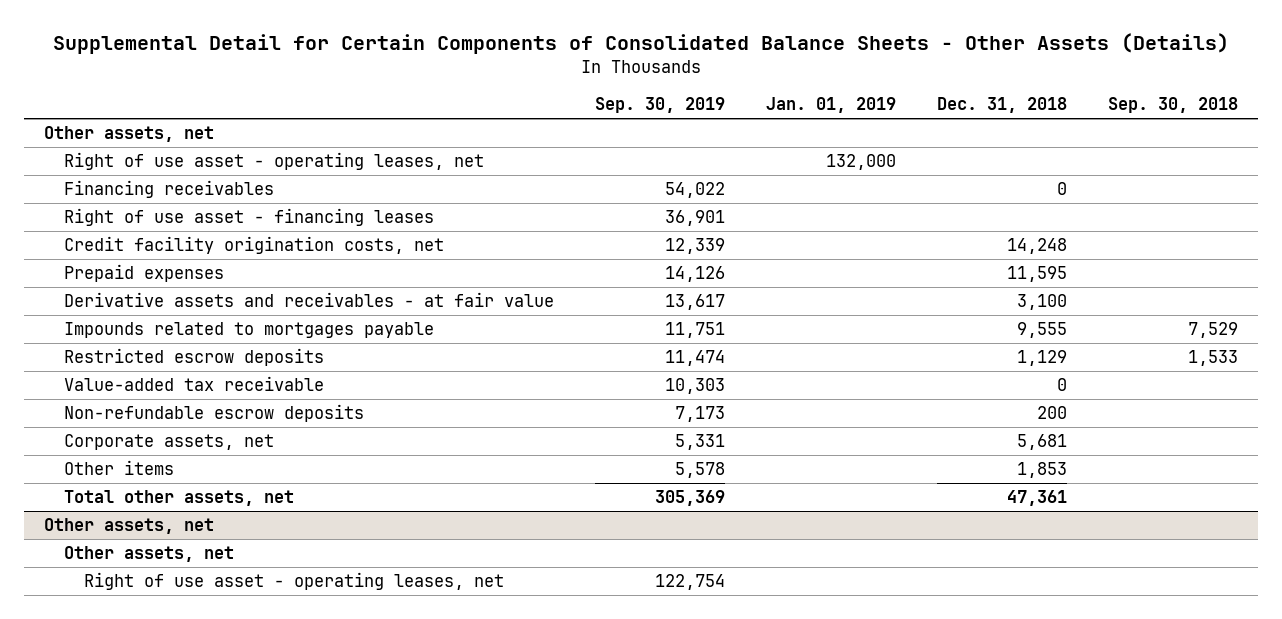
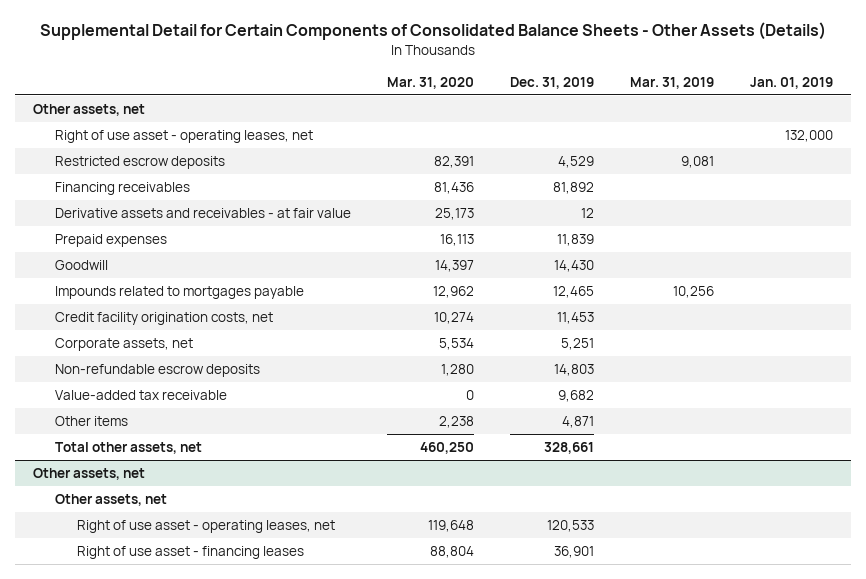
[595,97,726,114] Sep. 30, 2019 -> none
[936,97,1067,114] Dec. 31, 2018 -> none
[1107,97,1238,114] Sep. 30, 2018 -> none
none -> [386,76,474,89] Mar. 31, 2020
none -> [509,76,594,89] Dec. 31, 2019
none -> [629,76,714,89] Mar. 31, 2019
[64,348,325,367] Restricted escrow deposits -> [54,156,225,170] Restricted escrow deposits
[64,208,435,227] Right of use asset - financing leases -> none
[64,264,225,283] Prepaid expenses -> [54,234,167,248] Prepaid expenses
none -> [54,260,108,271] Goodwill
[64,236,445,255] Credit facility origination costs, net -> [54,312,273,326] Credit facility origination costs, net
[64,404,365,423] Non-refundable escrow deposits -> [54,364,260,378] Non-refundable escrow deposits
[64,376,325,392] Value-added tax receivable -> [54,390,227,401] Value-added tax receivable
none -> [76,546,304,560] Right of use asset - financing leases

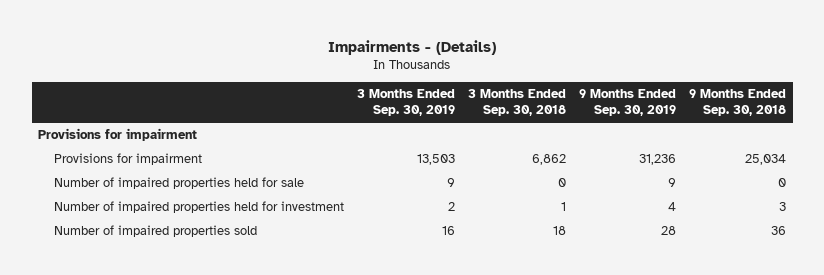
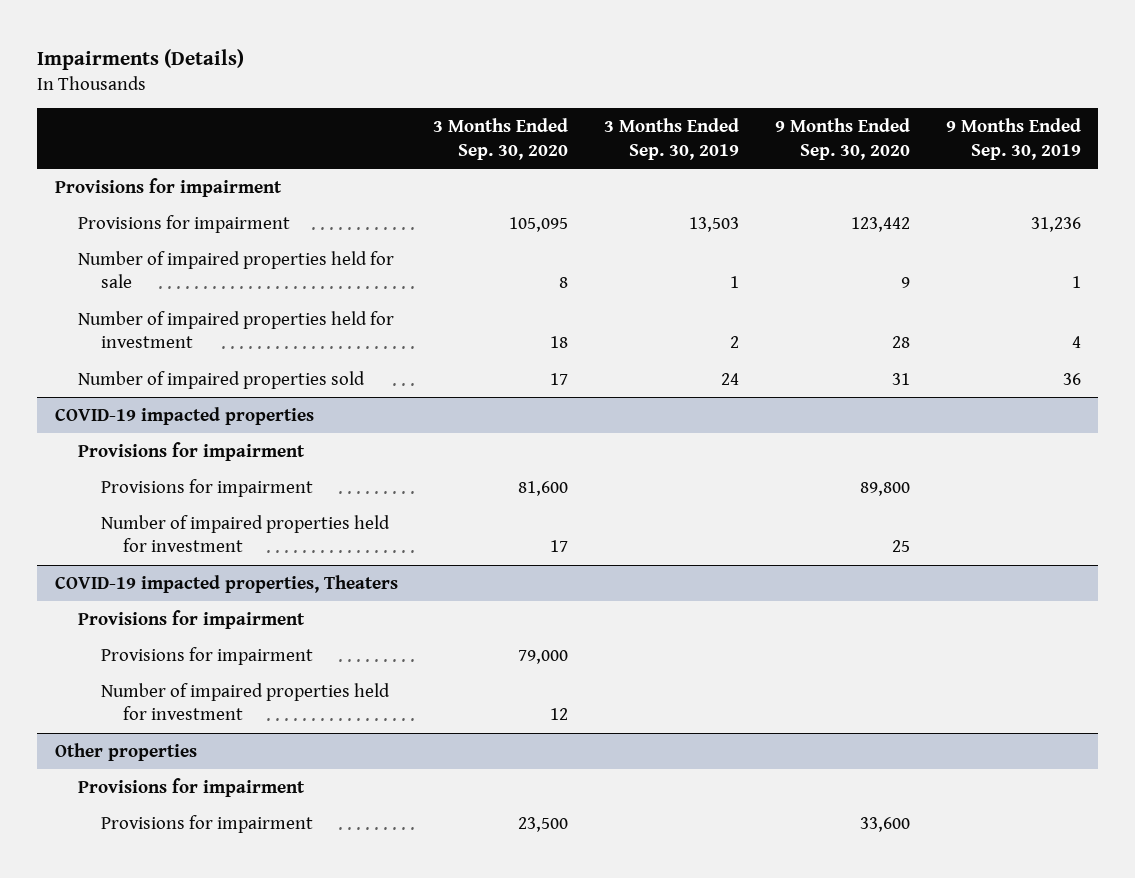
[328,39,497,55] Impairments - (Details) -> [36,49,244,71] Impairments (Details)
[468,89,567,117] 3 Months Ended Sep. 30, 2018 -> none
[689,89,787,117] 9 Months Ended Sep. 30, 2018 -> none
none -> [433,118,569,160] 3 Months Ended Sep. 30, 2020
none -> [774,118,910,160] 9 Months Ended Sep. 30, 2020
[447,178,456,188] 9 -> [730,276,740,289] 1
[668,178,677,188] 9 -> [1071,276,1081,289] 1
[442,226,456,236] 16 -> [721,372,740,385] 24
[661,226,677,236] 28 -> [1062,372,1081,385] 36
none -> [54,406,314,425] COVID-19 impacted properties
none -> [77,441,305,461] Provisions for impairment
none -> [100,478,313,497] Provisions for impairment
none -> [100,514,390,553] Number of impaired properties held for investment
none -> [54,574,398,593] COVID-19 impacted properties, Theaters
none -> [77,609,305,629] Provisions for impairment
none -> [100,646,313,665] Provisions for impairment
none -> [100,682,390,721] Number of impaired properties held for investment
none -> [54,742,197,761] Other properties
none -> [77,777,305,797] Provisions for impairment
none -> [100,814,313,833] Provisions for impairment

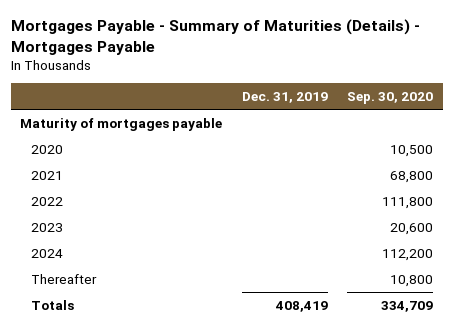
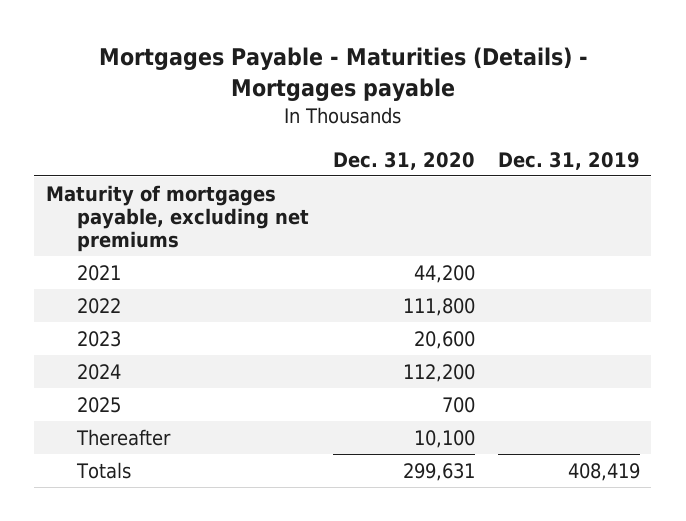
[10,19,420,55] Mortgages Payable - Summary of Maturities (Details) - Mortgages Payable -> [98,47,588,102] Mortgages Payable - Maturities (Details) - Mortgages payable
[347,91,434,104] Sep. 30, 2020 -> none
none -> [332,151,475,170] Dec. 31, 2020
[31,144,64,154] 2020 -> none
[20,117,223,131] Maturity of mortgages payable -> [45,184,310,253] Maturity of mortgages payable, excluding net premiums
none -> [77,396,122,413] 2025

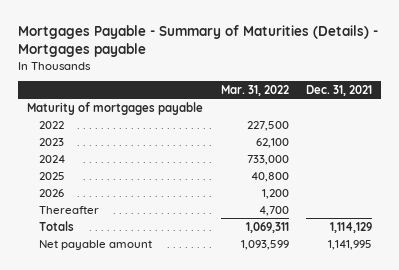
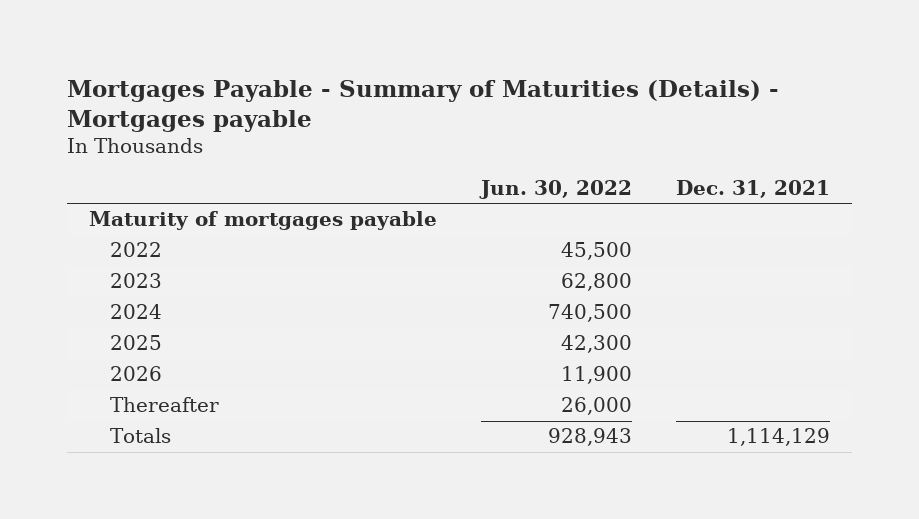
[220,84,289,96] Mar. 31, 2022 -> none
none -> [478,179,632,199] Jun. 30, 2022
[39,239,153,250] Net payable amount -> none

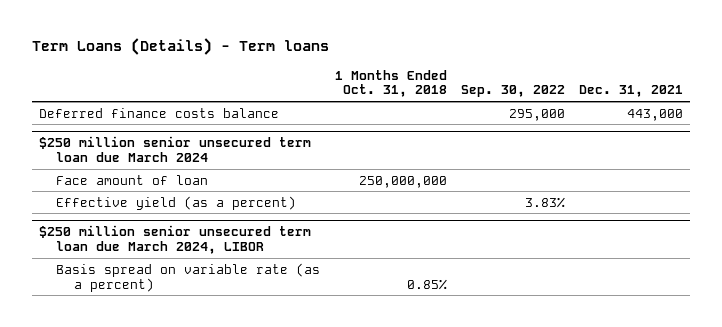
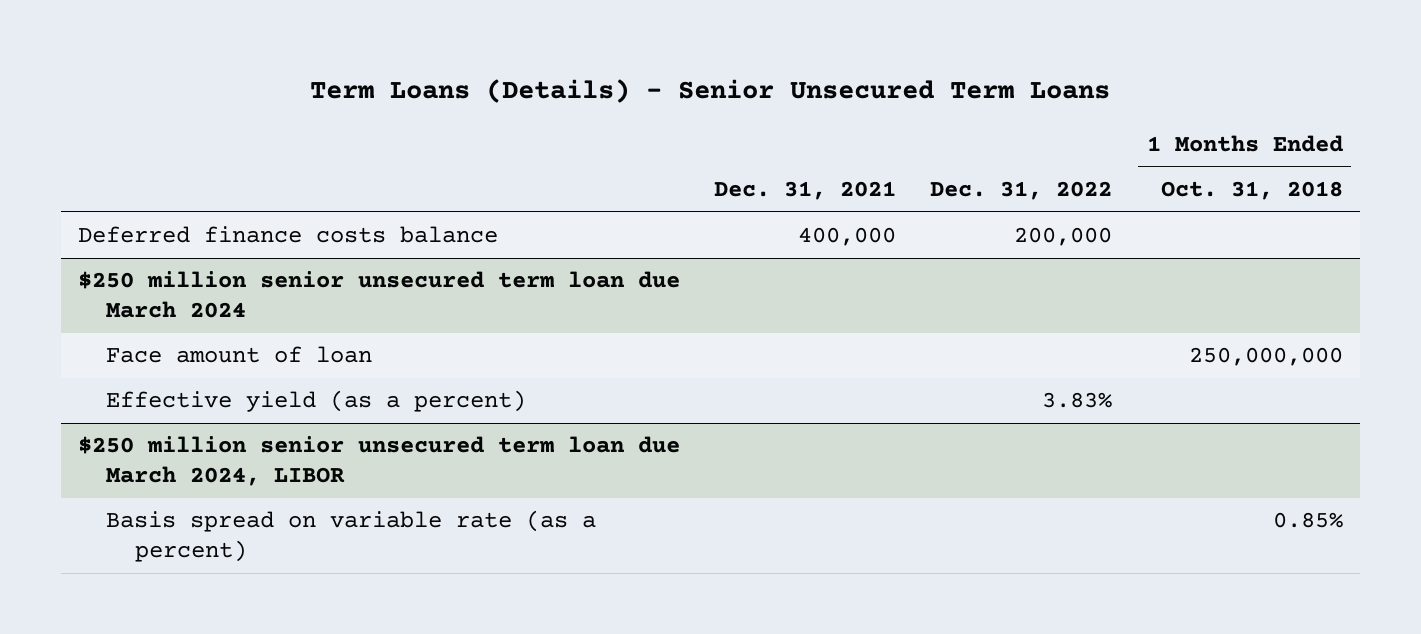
[31,38,329,56] Term Loans (Details) - Term loans -> [310,79,1111,104] Term Loans (Details) - Senior Unsecured Term Loans
[460,85,565,98] Sep. 30, 2022 -> none
none -> [930,181,1113,201] Dec. 31, 2022
[627,108,684,121] 443,000 -> [798,227,897,247] 400,000

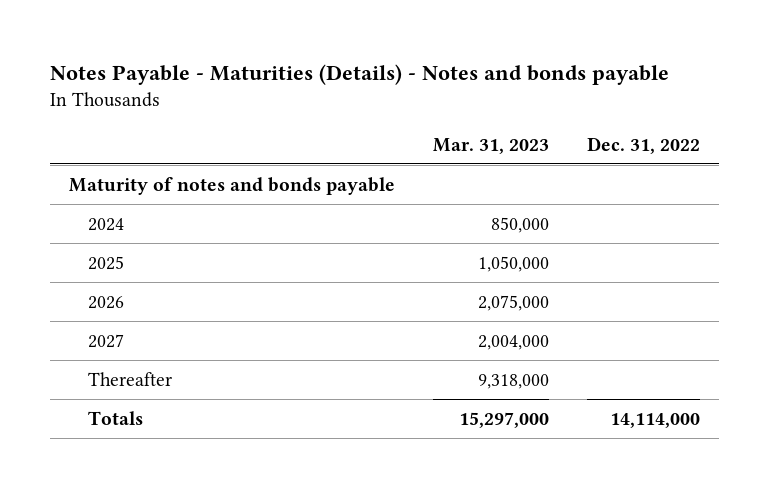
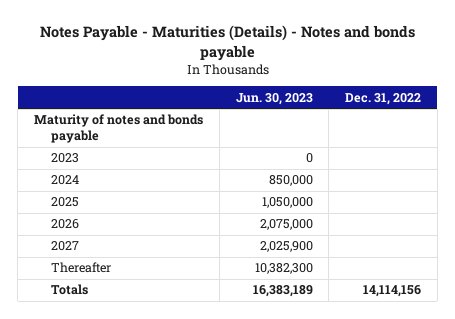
[432,137,549,154] Mar. 31, 2023 -> none
none -> [235,92,313,105] Jun. 30, 2023
none -> [51,153,80,164] 2023
[609,412,700,428] 14,114,000 -> [363,285,422,298] 14,114,156

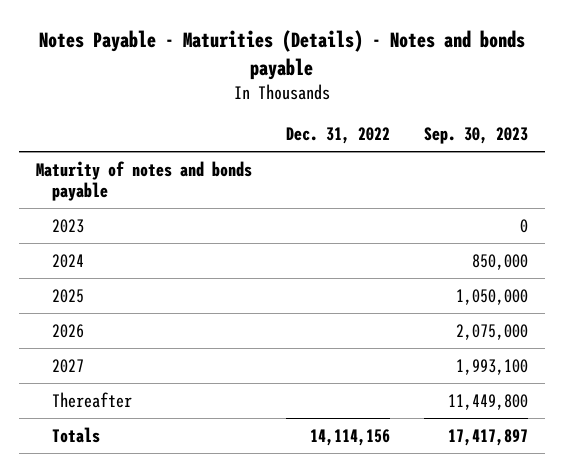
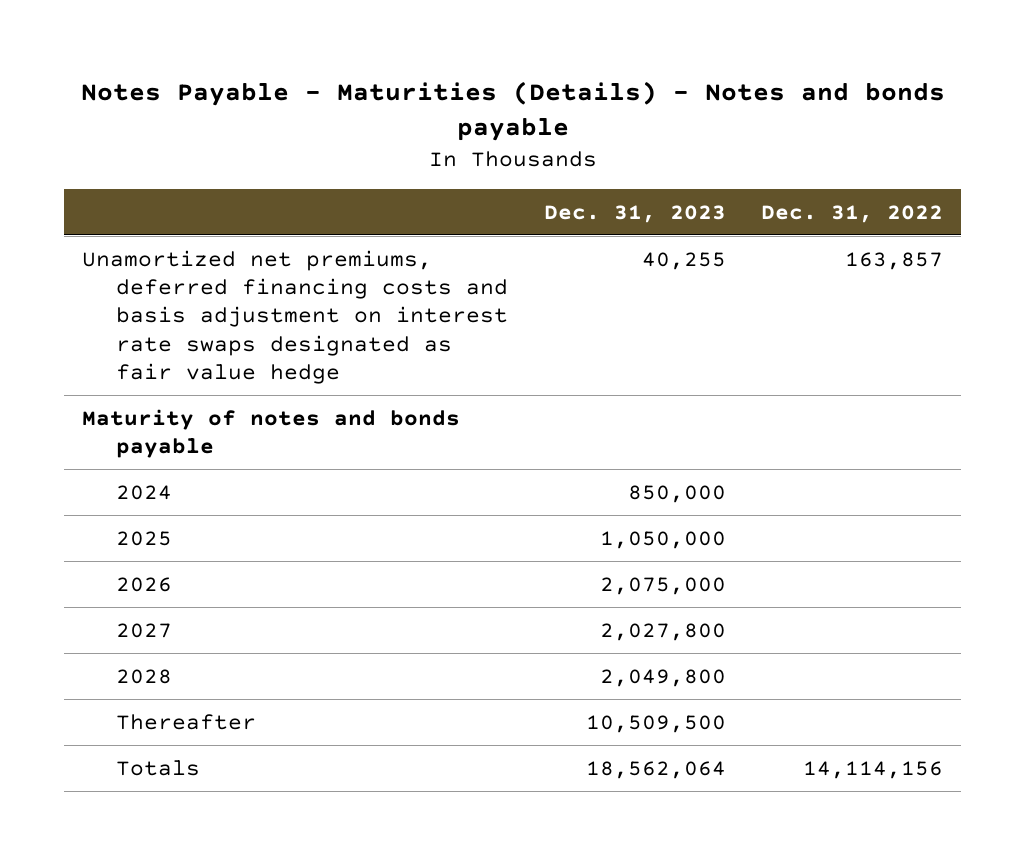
[423,127,528,145] Sep. 30, 2023 -> none
none -> [543,204,726,223] Dec. 31, 2023
none -> [82,249,508,385] Unamortized net premiums, deferred financing costs and basis adjustment on interest rate swaps designated as fair value hedge
[52,218,85,233] 2023 -> none
none -> [115,668,172,684] 2028

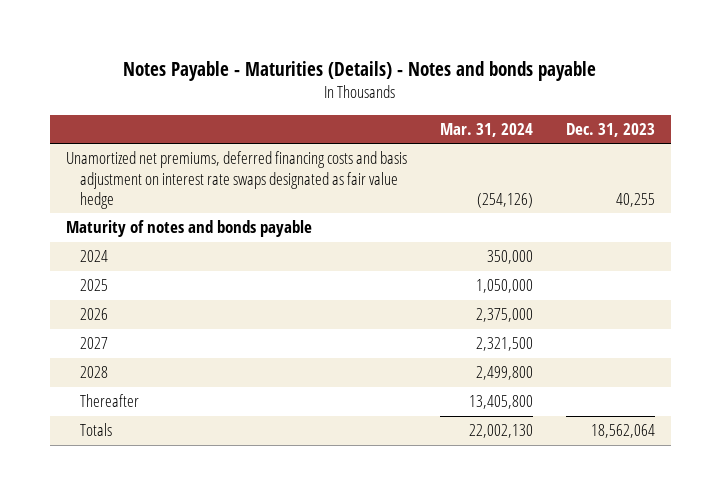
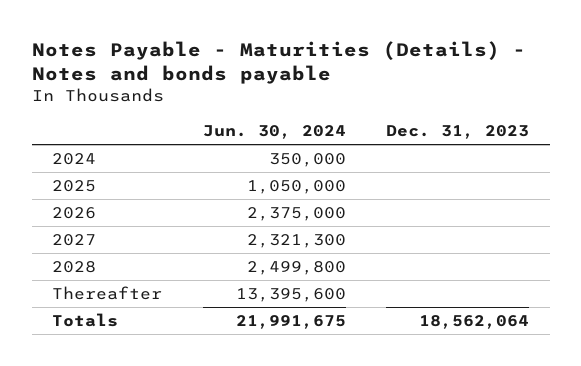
[439,122,533,137] Mar. 31, 2024 -> none
none -> [202,125,346,140] Jun. 30, 2024
[66,151,408,209] Unamortized net premiums, deferred financing costs and basis adjustment on interest rate swaps designated as fair value hedge -> none
[66,220,313,238] Maturity of notes and bonds payable -> none

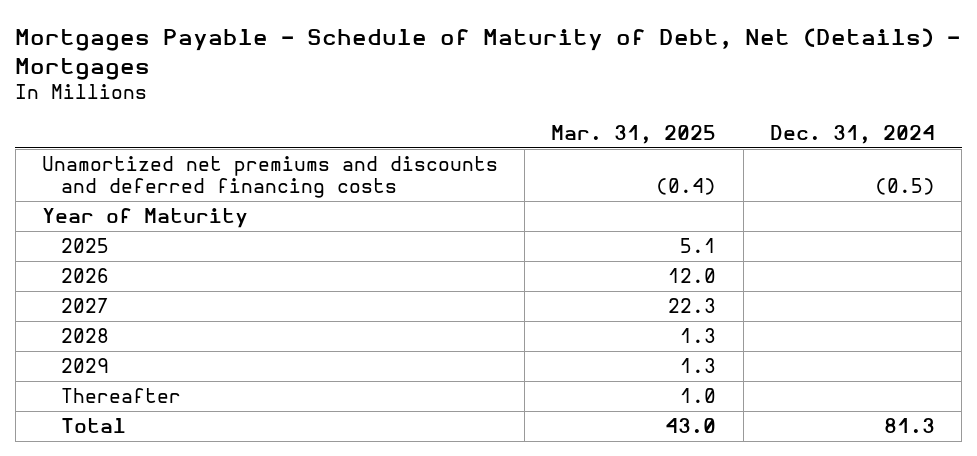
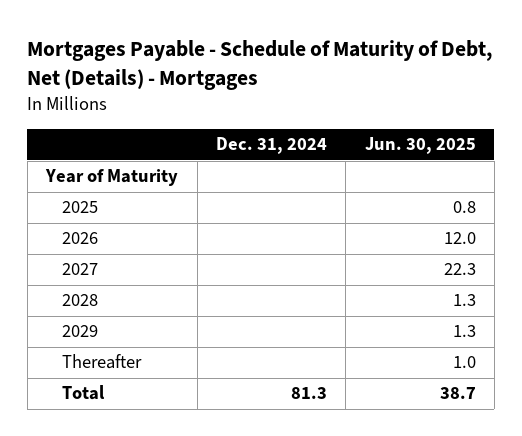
[551,125,717,145] Mar. 31, 2025 -> none
none -> [364,137,476,155] Jun. 30, 2025
[42,156,499,199] Unamortized net premiums and discounts and deferred financing costs -> none

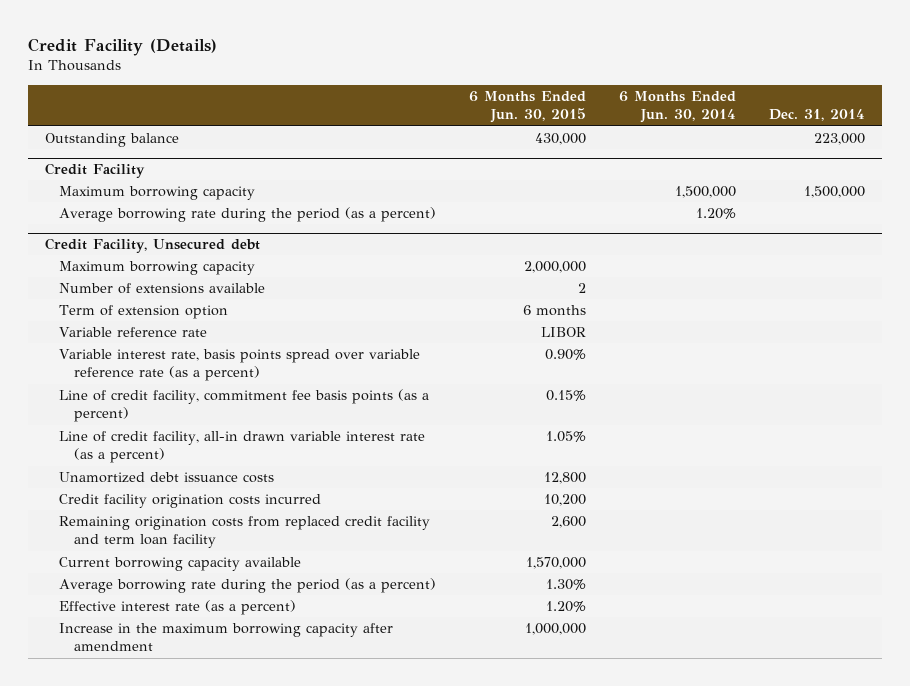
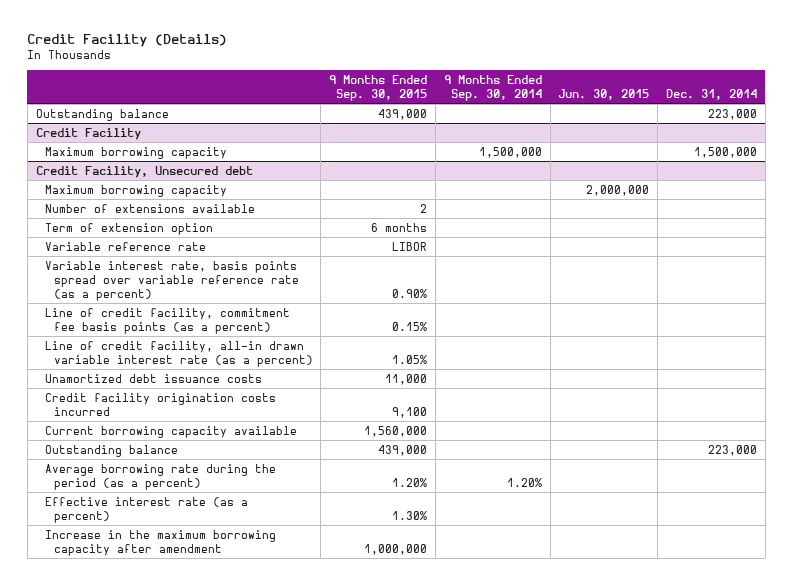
[469,91,587,124] 6 Months Ended Jun. 30, 2015 -> none
[619,91,737,124] 6 Months Ended Jun. 30, 2014 -> none
none -> [329,75,428,102] 9 Months Ended Sep. 30, 2015
none -> [443,75,542,102] 9 Months Ended Sep. 30, 2014
none -> [558,89,650,101] Jun. 30, 2015
[59,207,437,223] Average borrowing rate during the period (as a percent) -> none
[59,516,431,549] Remaining origination costs from replaced credit facility and term loan facility -> none
none -> [44,444,178,457] Outstanding balance

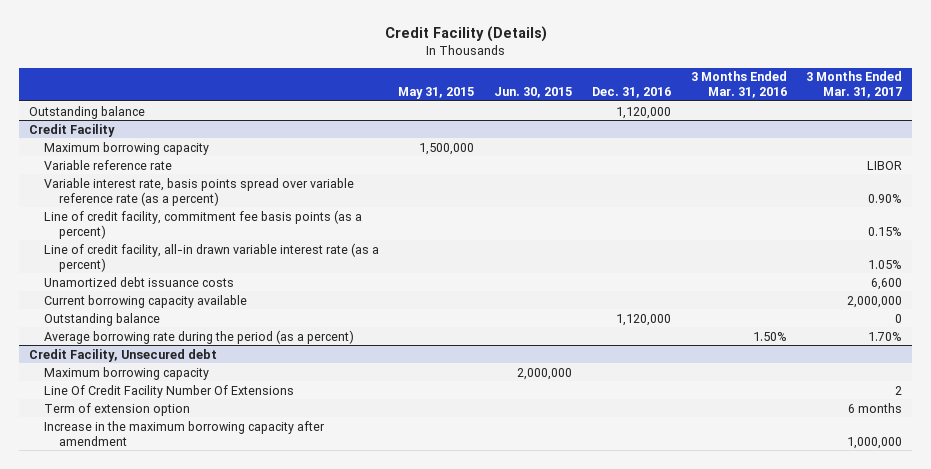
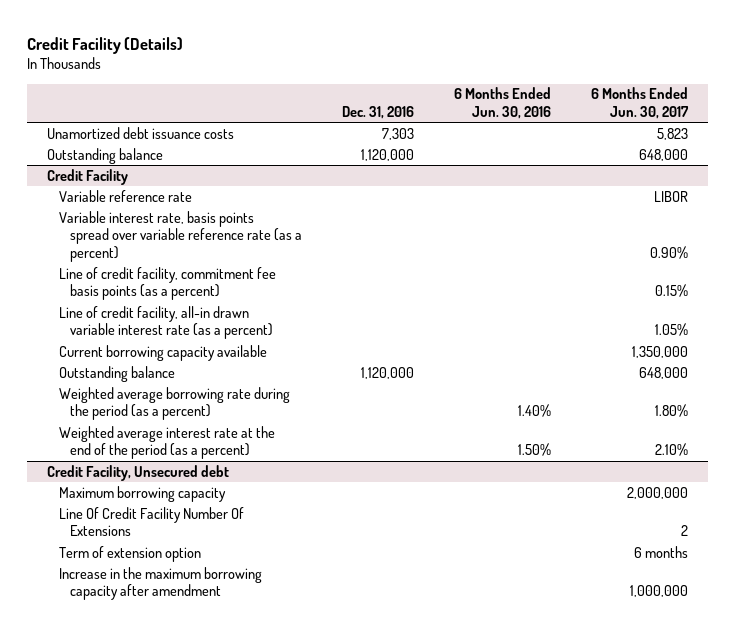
[398,87,475,100] May 31, 2015 -> none
[494,87,573,99] Jun. 30, 2015 -> none
[690,71,787,99] 3 Months Ended Mar. 31, 2016 -> none
[806,71,903,99] 3 Months Ended Mar. 31, 2017 -> none
none -> [454,87,552,119] 6 Months Ended Jun. 30, 2016
none -> [591,87,690,119] 6 Months Ended Jun. 30, 2017
none -> [47,126,235,139] Unamortized debt issuance costs
[43,141,209,155] Maximum borrowing capacity -> none
[43,276,234,287] Unamortized debt issuance costs -> none
[43,329,354,344] Average borrowing rate during the period (as a percent) -> [58,386,290,421] Weighted average borrowing rate during the period (as a percent)
none -> [58,425,275,460] Weighted average interest rate at the end of the period (as a percent)

